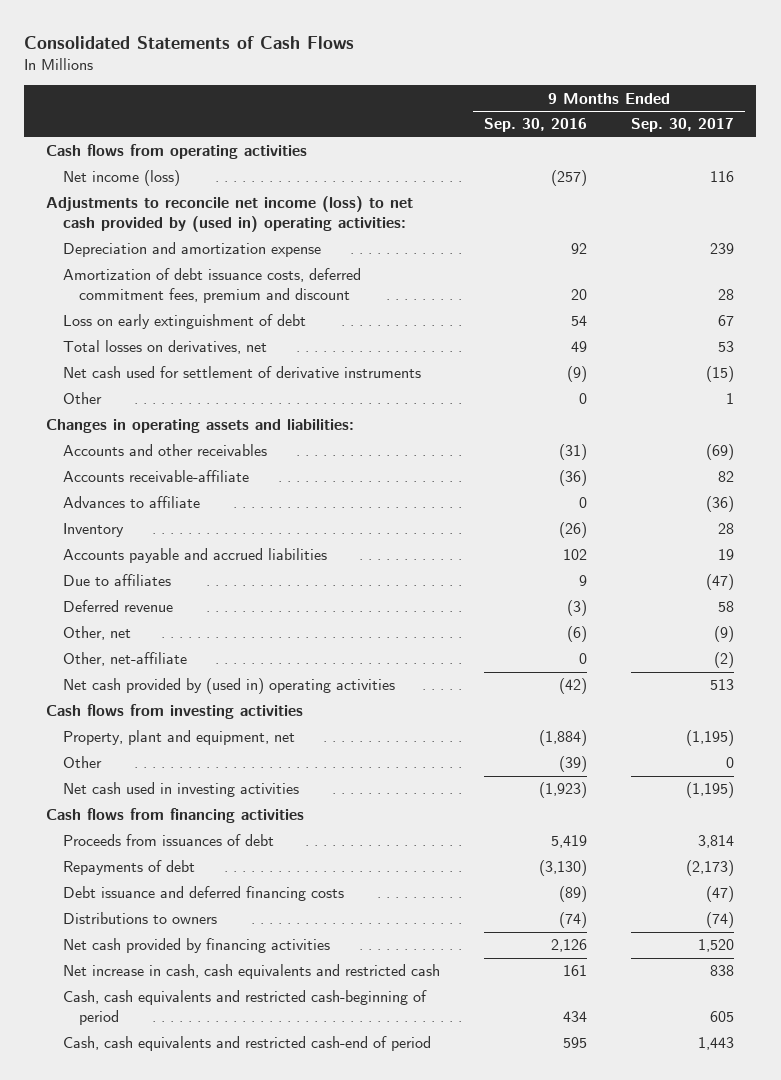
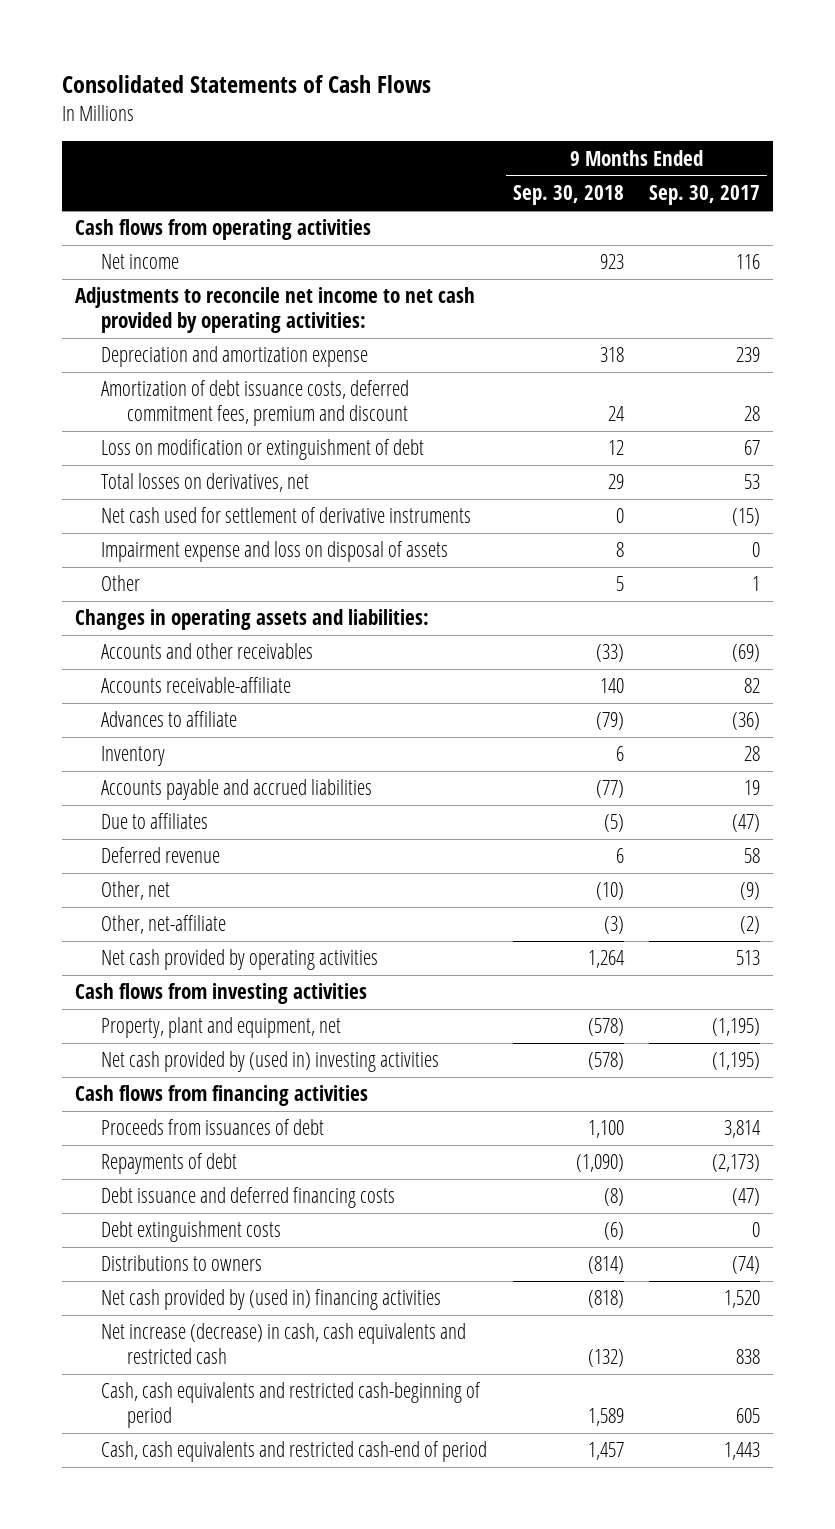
[484,118,588,133] Sep. 30, 2016 -> none
none -> [512,185,624,206] Sep. 30, 2018
[62,170,180,187] Net income (loss) -> [100,254,179,270] Net income
[46,196,414,233] Adjustments to reconcile net income (loss) to net cash provided by (used in) operating activities: -> [74,287,475,333] Adjustments to reconcile net income to net cash provided by operating activities:
[62,314,306,330] Loss on early extinguishment of debt -> [100,439,424,461] Loss on modification or extinguishment of debt
none -> [100,541,448,563] Impairment expense and loss on disposal of assets
[62,678,395,695] Net cash provided by (used in) operating activities -> [100,949,378,971] Net cash provided by operating activities
[62,756,102,769] Other -> none
[62,782,299,798] Net cash used in investing activities -> [100,1051,439,1073] Net cash provided by (used in) investing activities
none -> [100,1221,281,1243] Debt extinguishment costs
[62,938,330,954] Net cash provided by financing activities -> [100,1289,441,1311] Net cash provided by (used in) financing activities
[62,964,440,980] Net increase in cash, cash equivalents and restricted cash -> [100,1323,466,1364] Net increase (decrease) in cash, cash equivalents and restricted cash

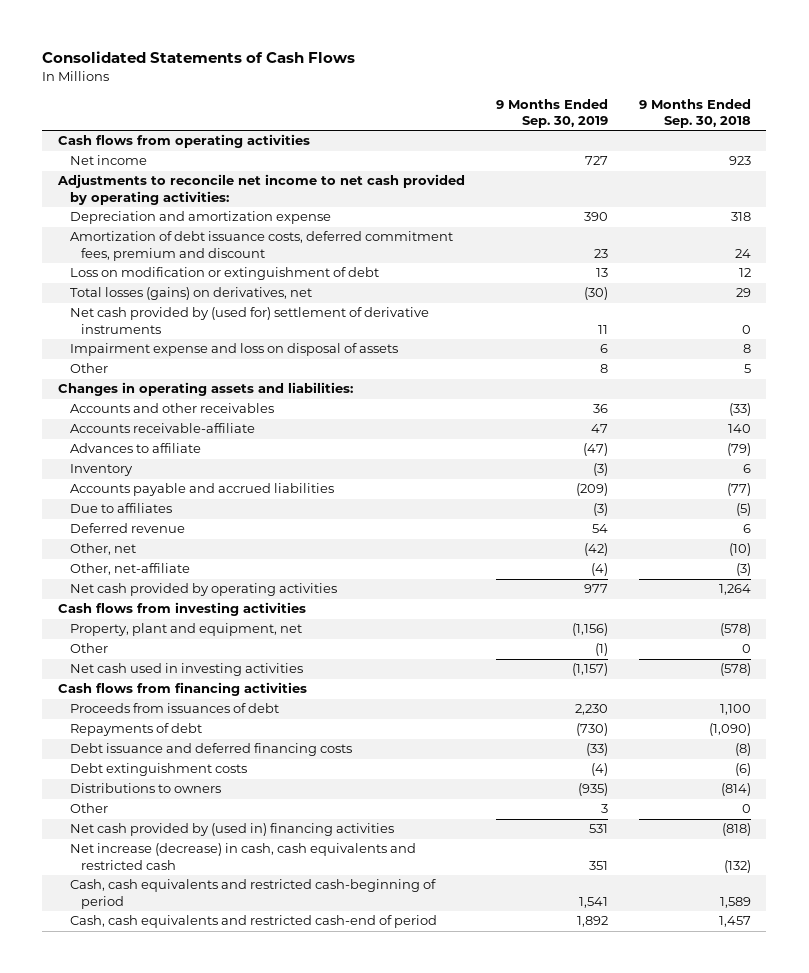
[649,185,761,206] Sep. 30, 2017 -> none
none -> [495,98,608,129] 9 Months Ended Sep. 30, 2019
[100,473,309,493] Total losses on derivatives, net -> [69,287,312,301] Total losses (gains) on derivatives, net
[100,507,471,524] Net cash used for settlement of derivative instruments -> [69,307,429,334] Net cash provided by (used for) settlement of derivative instruments
none -> [69,643,108,654] Other
[100,1051,439,1073] Net cash provided by (used in) investing activities -> [69,663,303,677] Net cash used in investing activities
none -> [69,803,108,814] Other

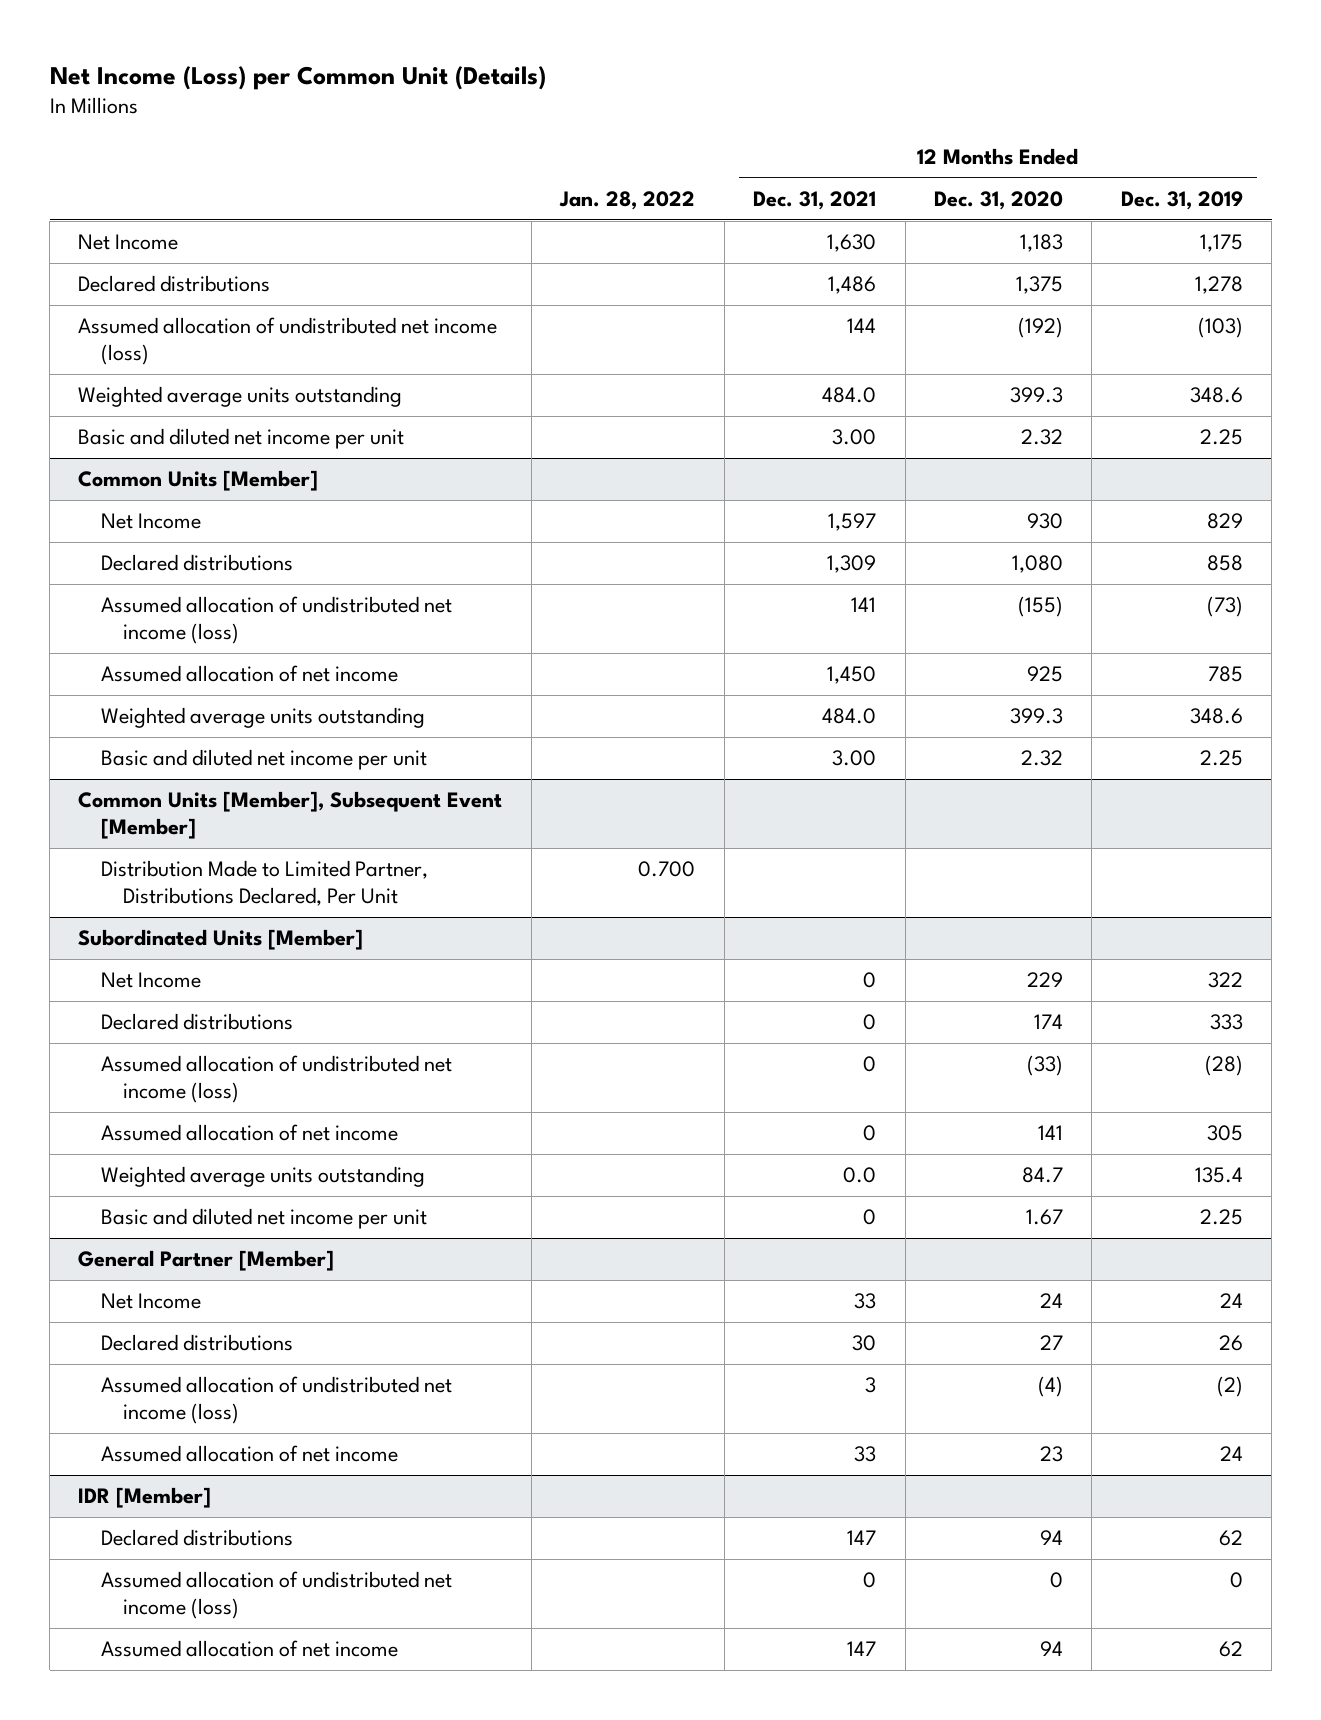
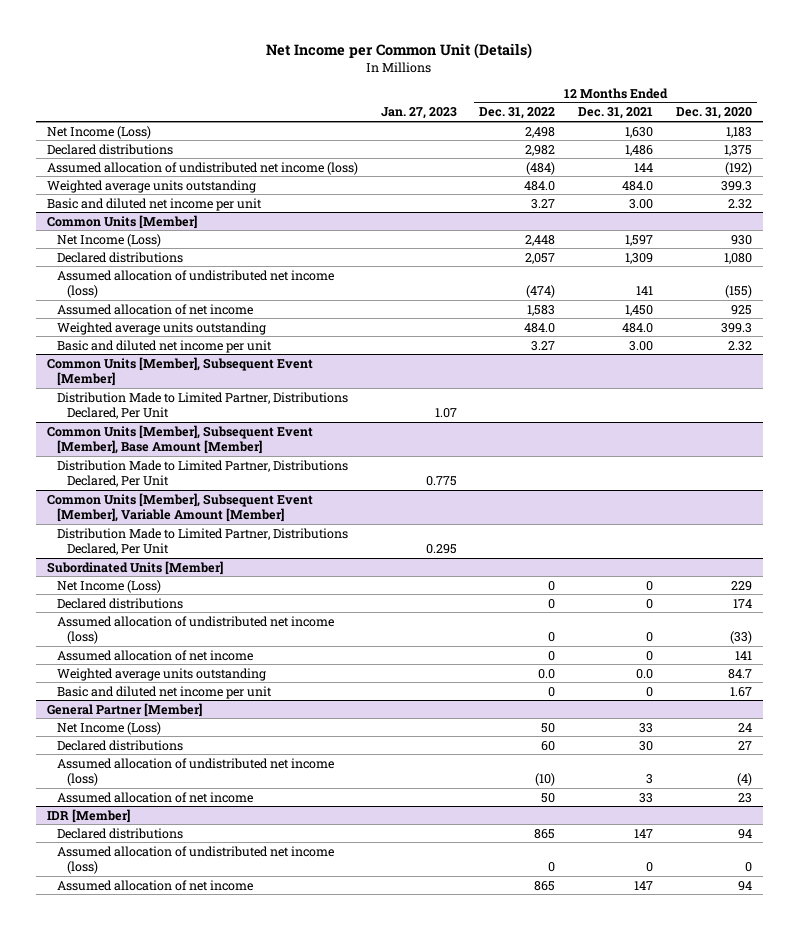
[49,65,546,90] Net Income (Loss) per Common Unit (Details) -> [266,43,533,60] Net Income per Common Unit (Details)
[559,190,696,210] Jan. 28, 2022 -> none
[1120,190,1243,210] Dec. 31, 2019 -> none
none -> [380,107,457,120] Jan. 27, 2023
none -> [479,107,556,120] Dec. 31, 2022
[78,234,179,251] Net Income -> [47,125,152,139] Net Income (Loss)
[100,513,201,530] Net Income -> [56,233,161,247] Net Income (Loss)
none -> [47,424,314,454] Common Units [Member], Subsequent Event [Member], Base Amount [Member]
none -> [56,459,348,487] Distribution Made to Limited Partner, Distributions Declared, Per Unit
none -> [47,492,314,522] Common Units [Member], Subsequent Event [Member], Variable Amount [Member]
none -> [56,527,348,555] Distribution Made to Limited Partner, Distributions Declared, Per Unit
[100,972,201,989] Net Income -> [56,579,161,593] Net Income (Loss)
[100,1293,201,1310] Net Income -> [56,721,161,735] Net Income (Loss)

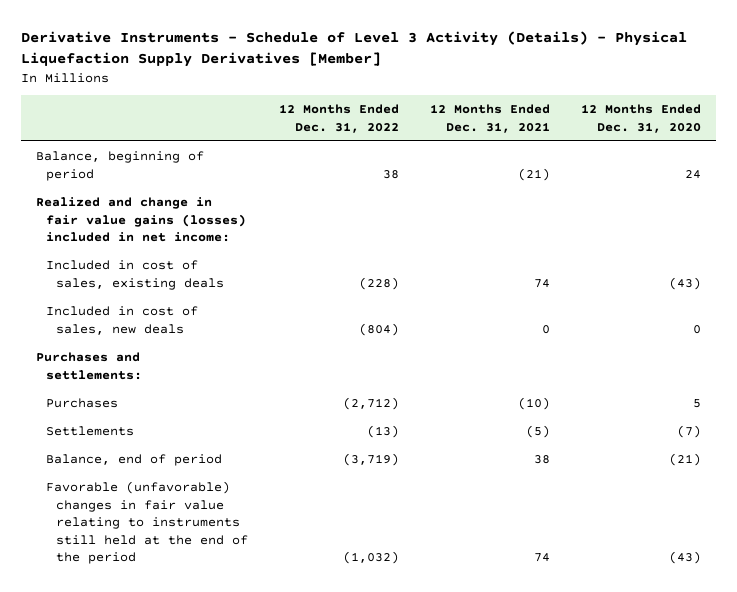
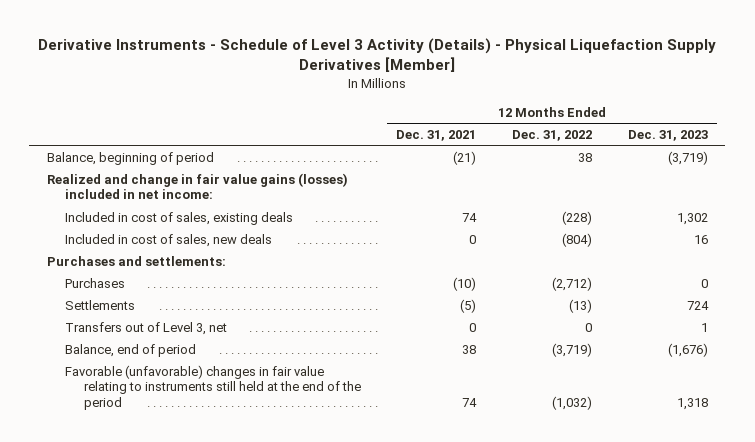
[580,104,701,133] 12 Months Ended Dec. 31, 2020 -> none
none -> [627,129,708,141] Dec. 31, 2023
none -> [65,321,228,335] Transfers out of Level 3, net

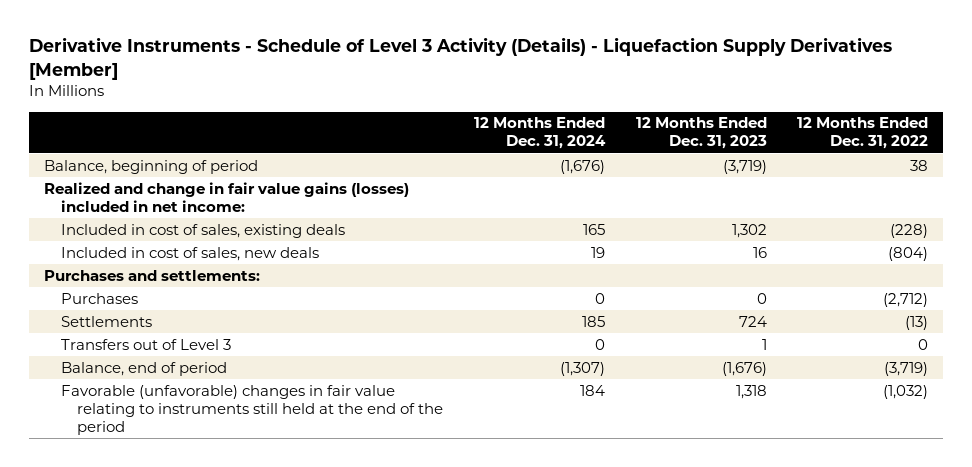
[38,37,717,72] Derivative Instruments - Schedule of Level 3 Activity (Details) - Physical Liquefaction Supply Derivatives [Member] -> [28,37,892,80] Derivative Instruments - Schedule of Level 3 Activity (Details) - Liquefaction Supply Derivatives [Member]
[396,129,477,141] Dec. 31, 2021 -> none
none -> [473,117,606,150] 12 Months Ended Dec. 31, 2024
[65,321,228,335] Transfers out of Level 3, net -> [60,338,231,350] Transfers out of Level 3

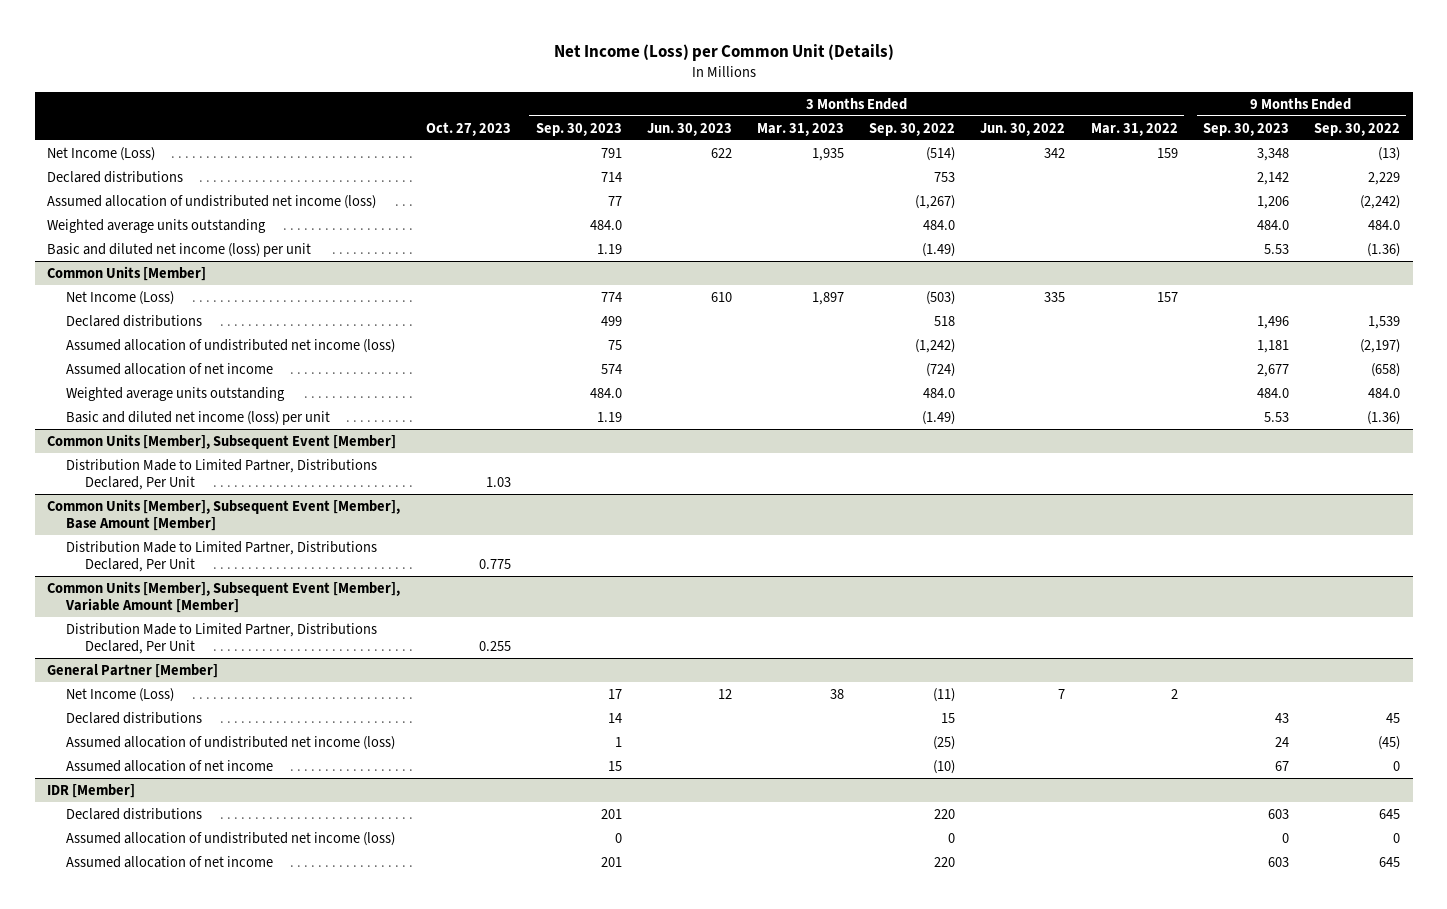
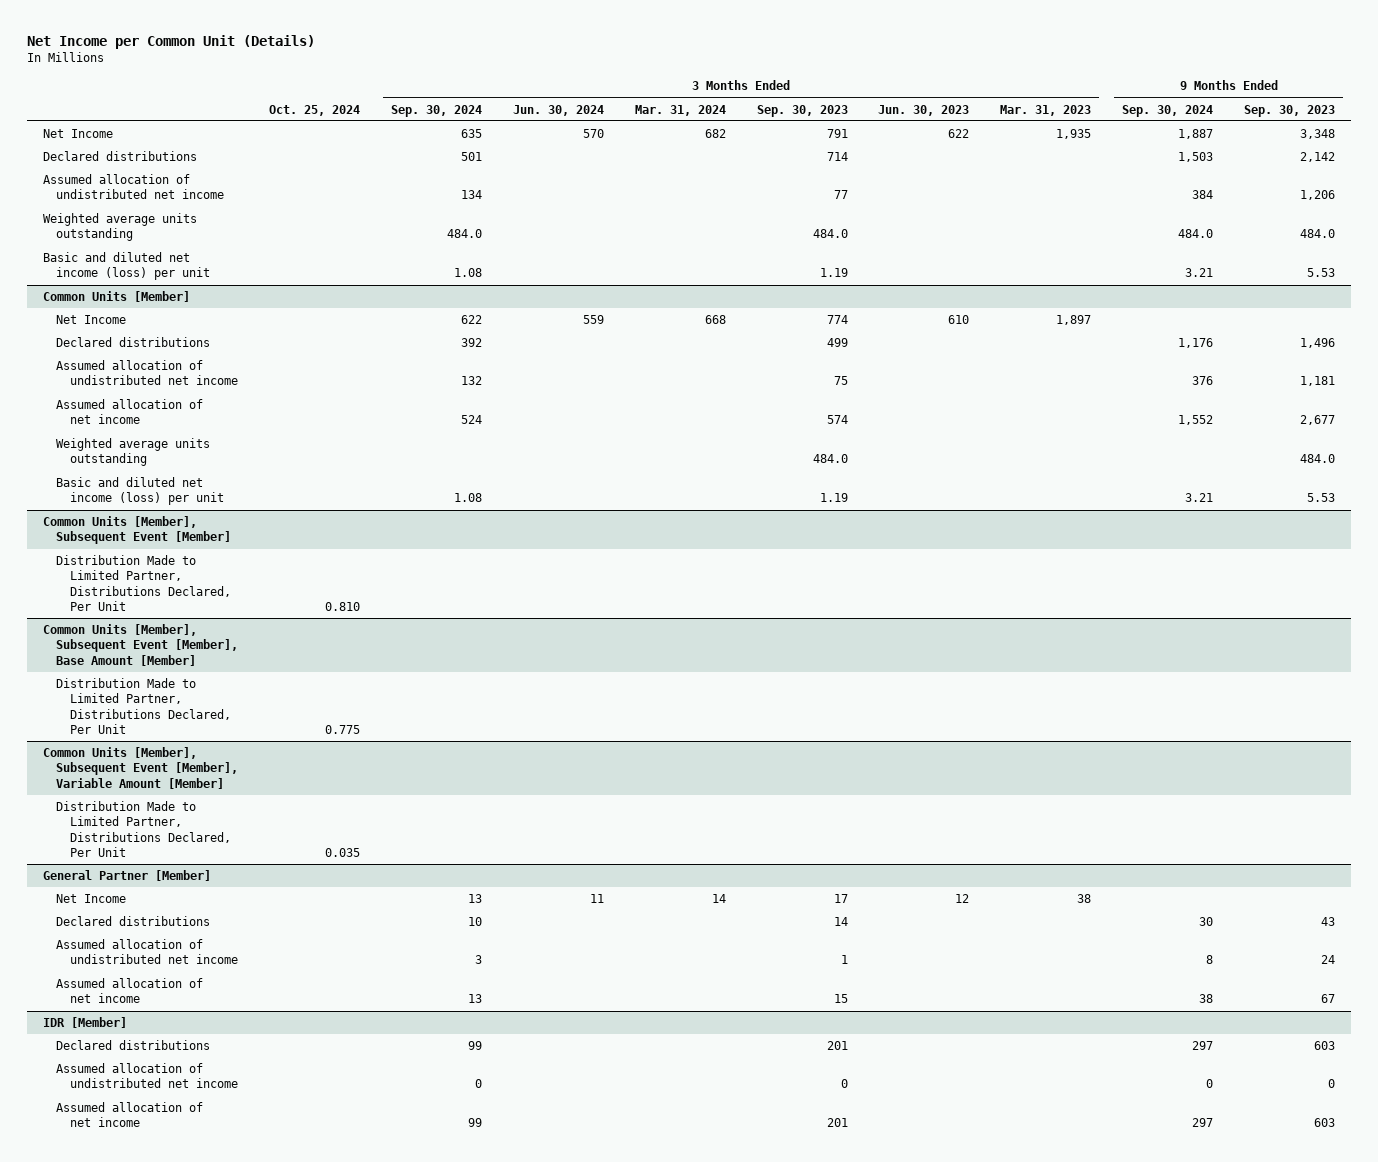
[553,44,894,62] Net Income (Loss) per Common Unit (Details) -> [27,35,316,50] Net Income per Common Unit (Details)
[425,121,511,136] Oct. 27, 2023 -> none
[869,122,956,136] Sep. 30, 2022 -> none
[980,122,1066,136] Jun. 30, 2022 -> none
[1090,122,1178,136] Mar. 31, 2022 -> none
[1314,122,1401,136] Sep. 30, 2022 -> none
none -> [269,104,361,116] Oct. 25, 2024
none -> [390,104,482,117] Sep. 30, 2024
none -> [512,104,604,116] Jun. 30, 2024
none -> [634,104,726,116] Mar. 31, 2024
none -> [1122,104,1214,117] Sep. 30, 2024
[47,146,156,161] Net Income (Loss) -> [42,128,113,138] Net Income
[47,194,377,209] Assumed allocation of undistributed net income (loss) -> [42,173,225,200] Assumed allocation of undistributed net income
[66,290,175,305] Net Income (Loss) -> [56,314,127,324] Net Income
[66,338,396,353] Assumed allocation of undistributed net income (loss) -> [56,359,238,386] Assumed allocation of undistributed net income
[66,687,175,702] Net Income (Loss) -> [56,893,127,903] Net Income
[66,735,396,750] Assumed allocation of undistributed net income (loss) -> [56,938,238,965] Assumed allocation of undistributed net income
[66,831,396,846] Assumed allocation of undistributed net income (loss) -> [56,1062,238,1089] Assumed allocation of undistributed net income

